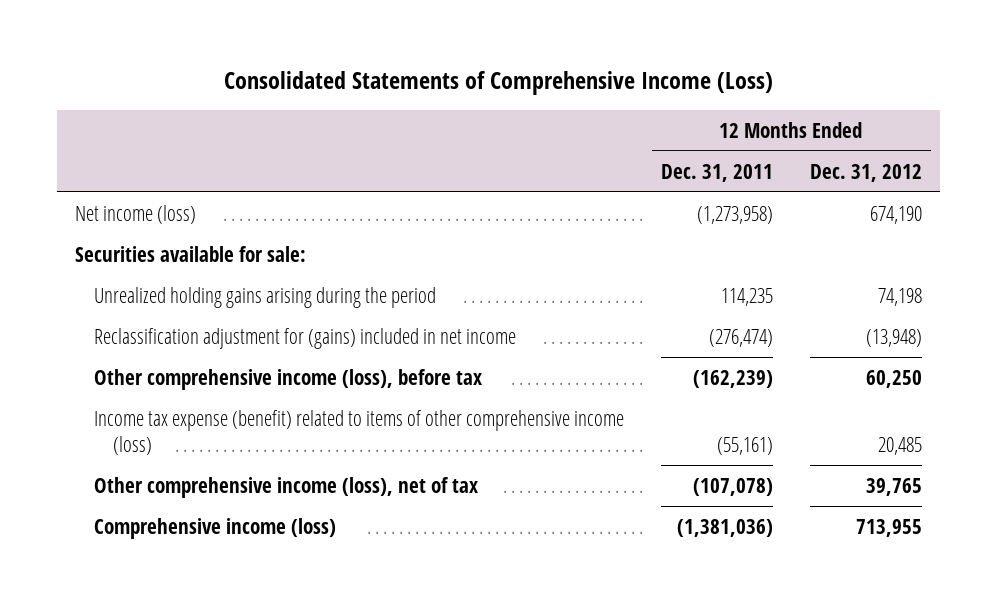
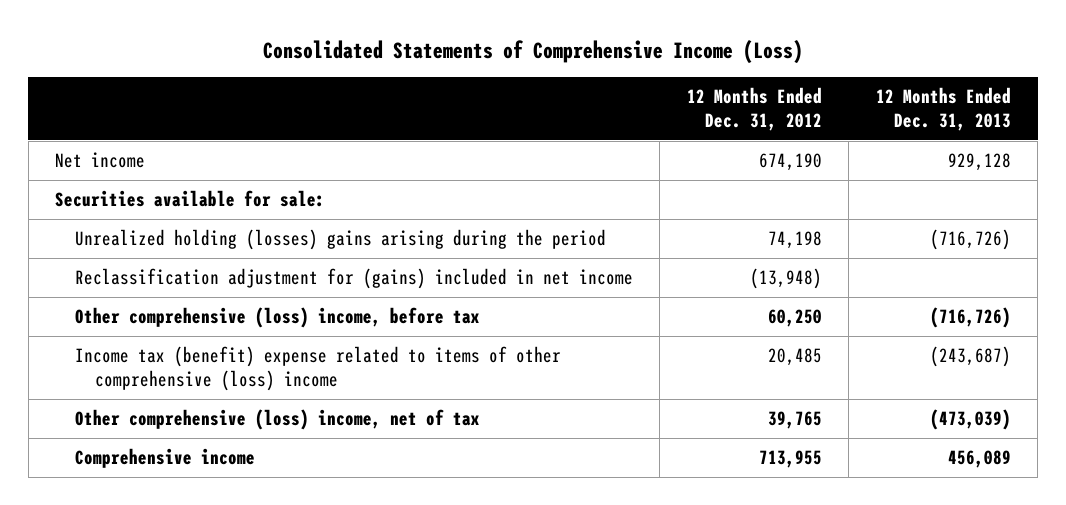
[661,163,774,182] Dec. 31, 2011 -> none
none -> [875,87,1011,132] 12 Months Ended Dec. 31, 2013
[75,204,197,224] Net income (loss) -> [54,151,145,168] Net income
[94,286,437,308] Unrealized holding gains arising during the period -> [74,228,606,250] Unrealized holding (losses) gains arising during the period
[94,368,483,390] Other comprehensive income (loss), before tax -> [74,306,480,328] Other comprehensive (loss) income, before tax
[94,409,625,455] Income tax expense (benefit) related to items of other comprehensive income (loss) -> [74,345,561,392] Income tax (benefit) expense related to items of other comprehensive (loss) income
[94,476,479,498] Other comprehensive income (loss), net of tax -> [74,408,480,430] Other comprehensive (loss) income, net of tax
[94,517,337,539] Comprehensive income (loss) -> [74,447,255,468] Comprehensive income

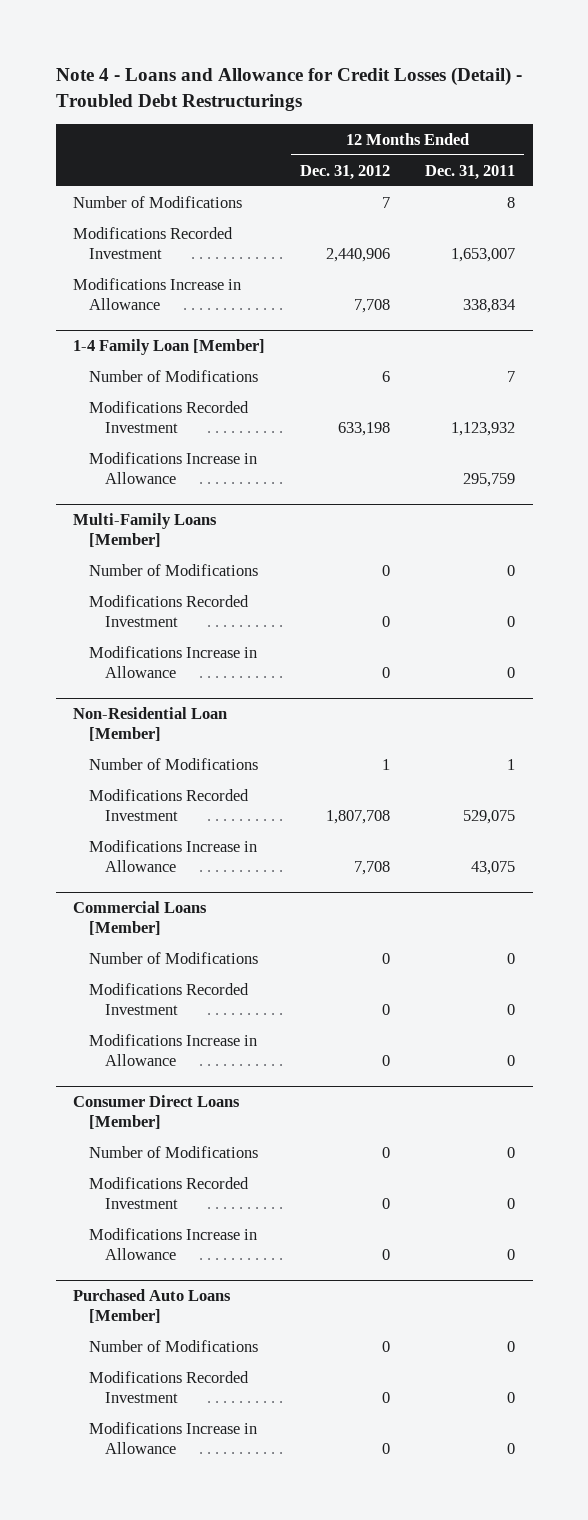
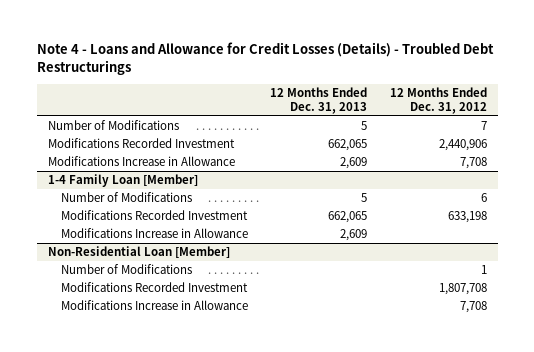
[55,67,522,112] Note 4 - Loans and Allowance for Credit Losses (Detail) - Troubled Debt Restructurings -> [36,42,494,76] Note 4 - Loans and Allowance for Credit Losses (Details) - Troubled Debt Restructurings
[425,164,516,180] Dec. 31, 2011 -> none
none -> [270,86,368,115] 12 Months Ended Dec. 31, 2013
[73,512,218,548] Multi-Family Loans [Member] -> none
[89,563,259,576] Number of Modifications -> none
[89,594,250,627] Modifications Recorded Investment -> none
[89,645,258,678] Modifications Increase in Allowance -> none
[73,900,208,936] Commercial Loans [Member] -> none
[89,951,259,964] Number of Modifications -> none
[89,982,250,1015] Modifications Recorded Investment -> none
[89,1033,258,1066] Modifications Increase in Allowance -> none
[73,1094,241,1130] Consumer Direct Loans [Member] -> none
[89,1145,259,1158] Number of Modifications -> none
[89,1176,250,1209] Modifications Recorded Investment -> none
[89,1227,258,1260] Modifications Increase in Allowance -> none
[73,1288,232,1324] Purchased Auto Loans [Member] -> none
[89,1339,259,1352] Number of Modifications -> none
[89,1370,250,1403] Modifications Recorded Investment -> none
[89,1421,258,1454] Modifications Increase in Allowance -> none

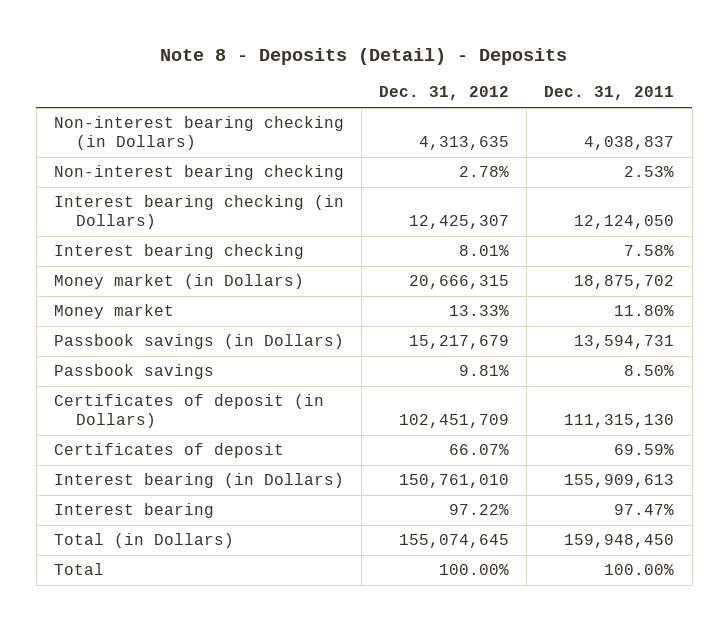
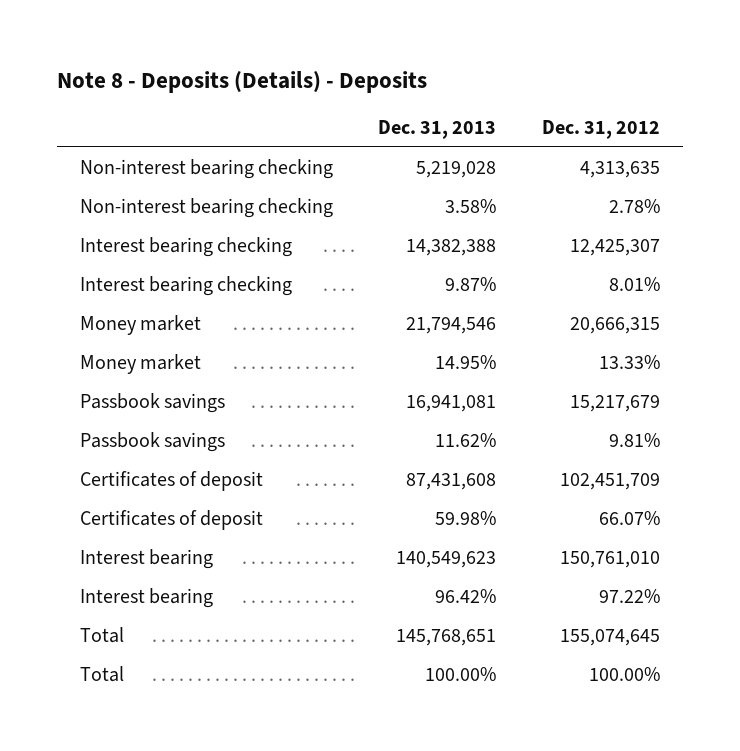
[160,47,568,65] Note 8 - Deposits (Detail) - Deposits -> [56,70,427,93] Note 8 - Deposits (Details) - Deposits
[544,86,675,101] Dec. 31, 2011 -> none
none -> [378,120,497,140] Dec. 31, 2013
[53,116,344,151] Non-interest bearing checking (in Dollars) -> [79,159,333,180] Non-interest bearing checking
[53,195,344,230] Interest bearing checking (in Dollars) -> [79,237,292,258] Interest bearing checking
[53,274,304,290] Money market (in Dollars) -> [79,315,201,336] Money market
[53,334,344,350] Passbook savings (in Dollars) -> [79,393,225,414] Passbook savings
[53,394,324,429] Certificates of deposit (in Dollars) -> [79,471,263,492] Certificates of deposit
[53,473,344,489] Interest bearing (in Dollars) -> [79,549,213,570] Interest bearing
[53,533,234,549] Total (in Dollars) -> [79,627,124,644] Total

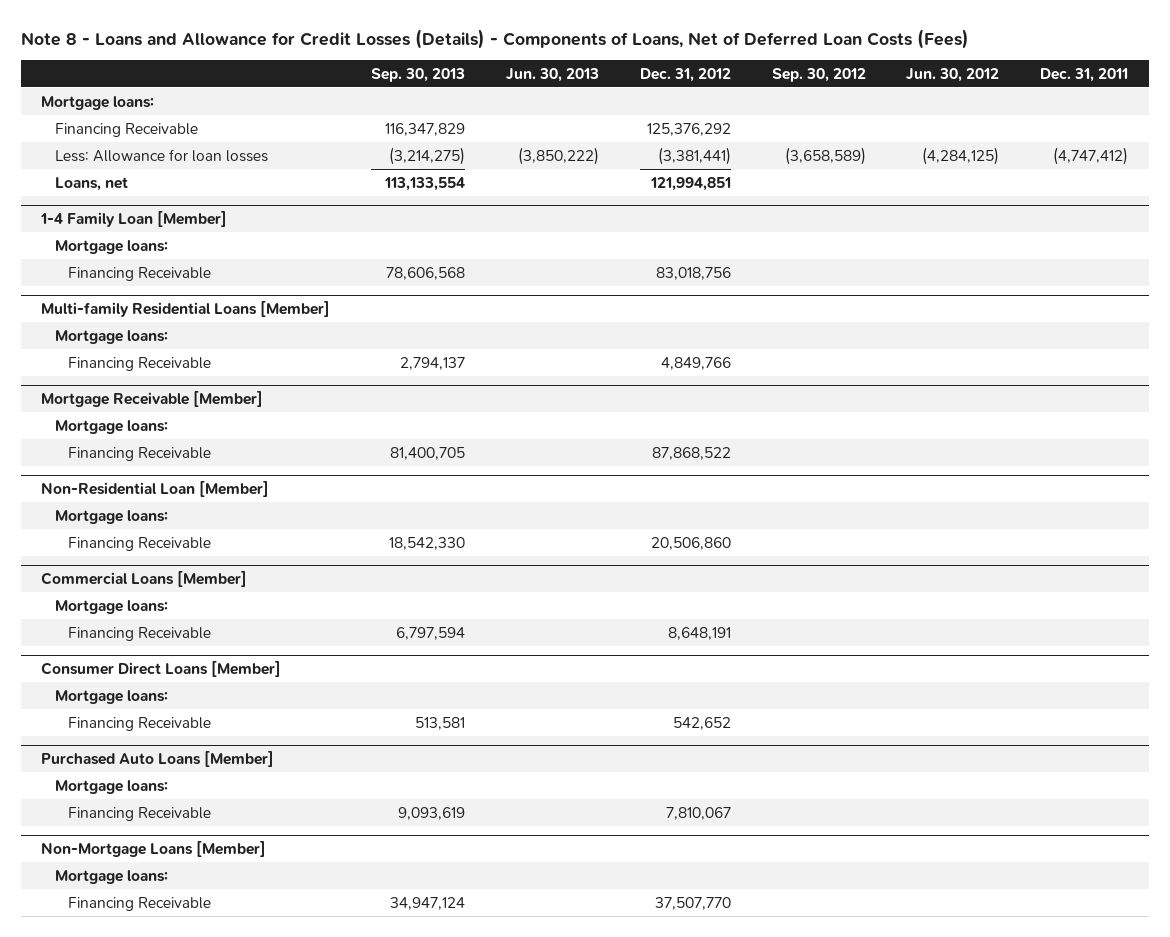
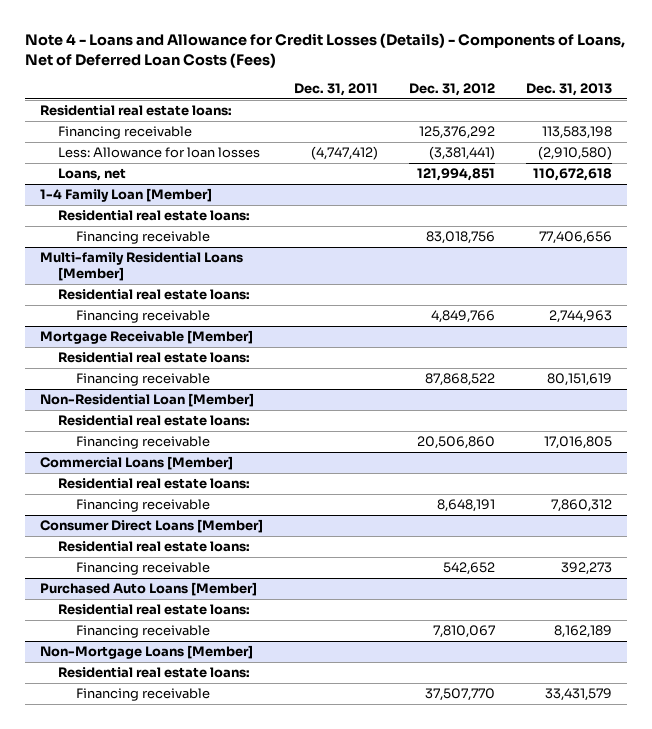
[20,28,969,49] Note 8 - Loans and Allowance for Credit Losses (Details) - Components of Loans, Net of Deferred Loan Costs (Fees) -> [25,32,626,68] Note 4 - Loans and Allowance for Credit Losses (Details) - Components of Loans, Net of Deferred Loan Costs (Fees)
[371,67,466,82] Sep. 30, 2013 -> none
[505,67,599,82] Jun. 30, 2013 -> none
[771,67,866,82] Sep. 30, 2012 -> none
[906,67,1000,82] Jun. 30, 2012 -> none
none -> [525,82,612,96] Dec. 31, 2013
[41,95,155,110] Mortgage loans: -> none
none -> [40,105,233,117] Residential real estate loans:
[54,122,198,137] Financing Receivable -> [58,126,193,140] Financing receivable
[54,239,168,254] Mortgage loans: -> none
none -> [58,210,251,222] Residential real estate loans:
[68,266,212,281] Financing Receivable -> [76,231,211,245] Financing receivable
[54,329,168,344] Mortgage loans: -> none
none -> [58,289,251,301] Residential real estate loans:
[68,356,212,371] Financing Receivable -> [76,310,211,324] Financing receivable
[54,419,168,434] Mortgage loans: -> none
none -> [58,352,251,364] Residential real estate loans:
[68,446,212,461] Financing Receivable -> [76,373,211,387] Financing receivable
[54,509,168,524] Mortgage loans: -> none
none -> [58,415,251,427] Residential real estate loans:
[68,536,212,551] Financing Receivable -> [76,436,211,450] Financing receivable
[54,599,168,614] Mortgage loans: -> none
none -> [58,478,251,490] Residential real estate loans:
[68,626,212,641] Financing Receivable -> [76,499,211,513] Financing receivable
[54,689,168,704] Mortgage loans: -> none
none -> [58,541,251,553] Residential real estate loans:
[68,716,212,731] Financing Receivable -> [76,562,211,576] Financing receivable
[54,779,168,794] Mortgage loans: -> none
none -> [58,604,251,616] Residential real estate loans:
[68,806,212,821] Financing Receivable -> [76,625,211,639] Financing receivable
[54,869,168,884] Mortgage loans: -> none
none -> [58,667,251,679] Residential real estate loans:
[68,896,212,911] Financing Receivable -> [76,688,211,702] Financing receivable

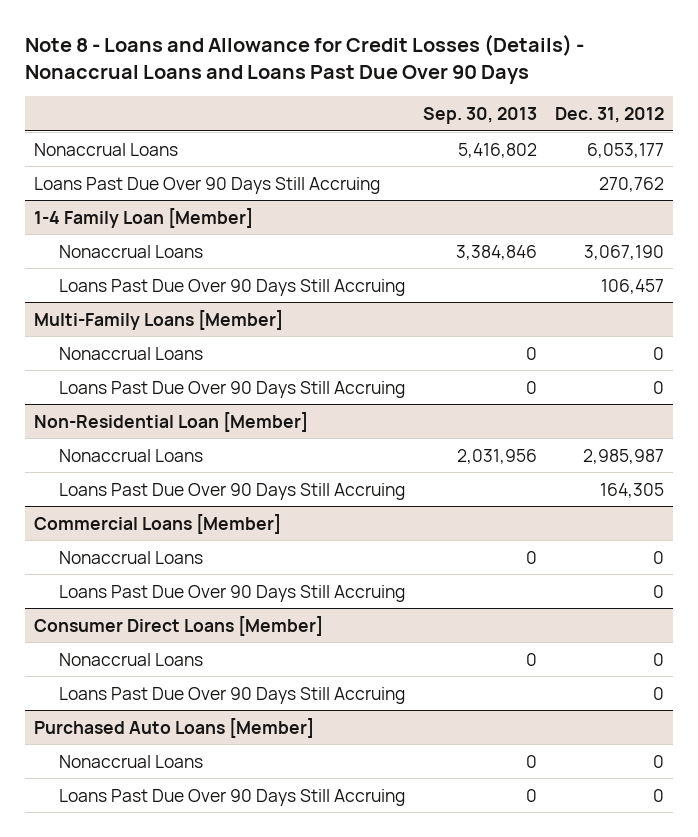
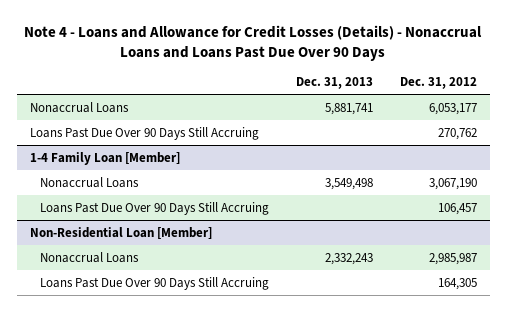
[25,34,585,85] Note 8 - Loans and Allowance for Credit Losses (Details) - Nonaccrual Loans and Loans Past Due Over 90 Days -> [24,24,483,61] Note 4 - Loans and Allowance for Credit Losses (Details) - Nonaccrual Loans and Loans Past Due Over 90 Days
[422,106,537,124] Sep. 30, 2013 -> none
none -> [295,77,373,90] Dec. 31, 2013
[34,309,284,330] Multi-Family Loans [Member] -> none
[58,346,203,360] Nonaccrual Loans -> none
[58,380,405,398] Loans Past Due Over 90 Days Still Accruing -> none
[34,513,282,534] Commercial Loans [Member] -> none
[58,550,203,564] Nonaccrual Loans -> none
[58,584,405,602] Loans Past Due Over 90 Days Still Accruing -> none
[34,615,324,636] Consumer Direct Loans [Member] -> none
[58,652,203,666] Nonaccrual Loans -> none
[58,686,405,704] Loans Past Due Over 90 Days Still Accruing -> none
[34,717,315,738] Purchased Auto Loans [Member] -> none
[58,754,203,768] Nonaccrual Loans -> none
[58,788,405,806] Loans Past Due Over 90 Days Still Accruing -> none

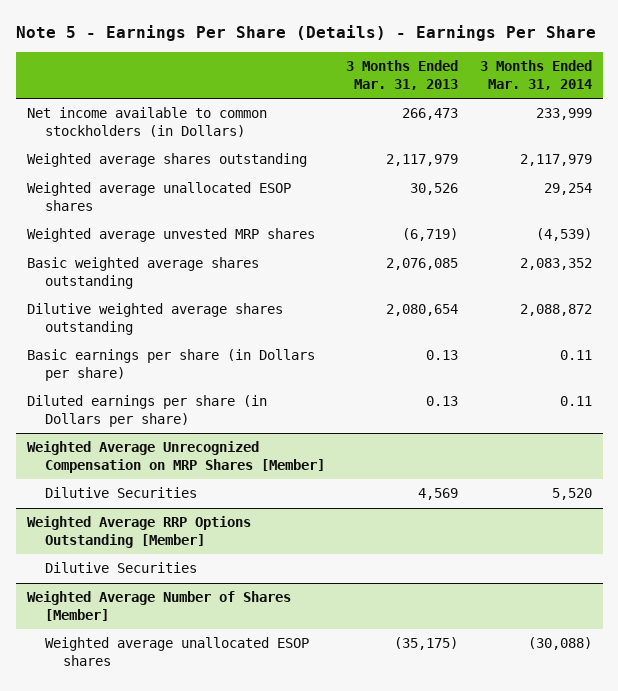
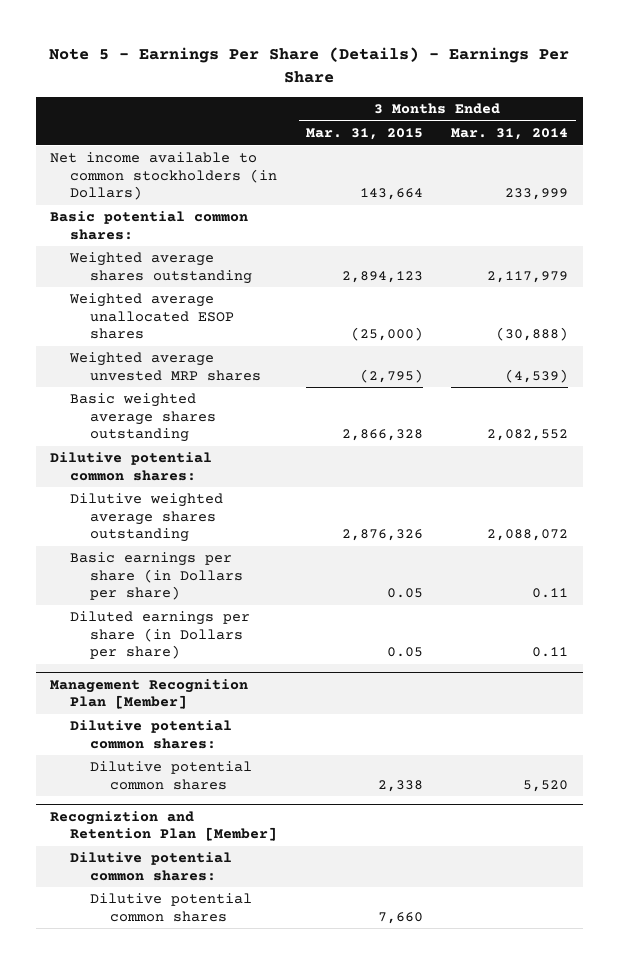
[346,60,459,90] 3 Months Ended Mar. 31, 2013 -> none
none -> [305,128,423,141] Mar. 31, 2015
none -> [50,211,249,240] Basic potential common shares:
[543,183,592,196] 29,254 -> [496,327,569,342] (30,888)
[519,258,592,271] 2,083,352 -> [487,429,569,442] 2,082,552
none -> [50,452,213,481] Dilutive potential common shares:
[519,304,592,317] 2,088,872 -> [487,529,569,542] 2,088,072
[26,441,325,474] Weighted Average Unrecognized Compensation on MRP Shares [Member] -> none
[26,516,251,549] Weighted Average RRP Options Outstanding [Member] -> none
[26,591,291,622] Weighted Average Number of Shares [Member] -> none
[44,637,309,667] Weighted average unallocated ESOP shares -> none
none -> [50,678,249,710] Management Recognition Plan [Member]
none -> [69,720,232,749] Dilutive potential common shares:
[44,487,197,499] Dilutive Securities -> [89,761,252,790] Dilutive potential common shares
none -> [50,810,277,842] Recogniztion and Retention Plan [Member]
none -> [69,852,232,881] Dilutive potential common shares:
[44,562,197,574] Dilutive Securities -> [89,893,252,922] Dilutive potential common shares

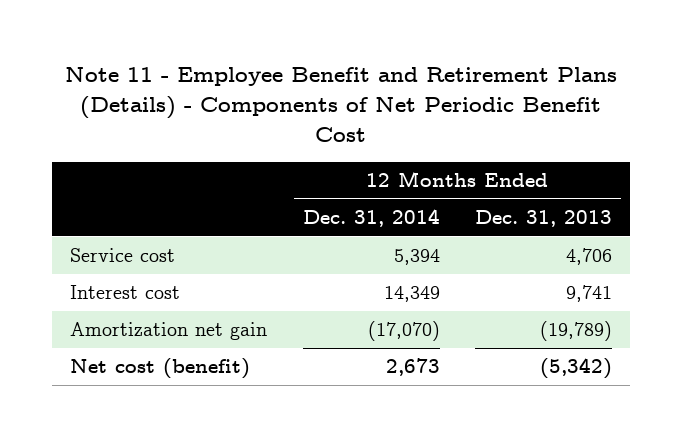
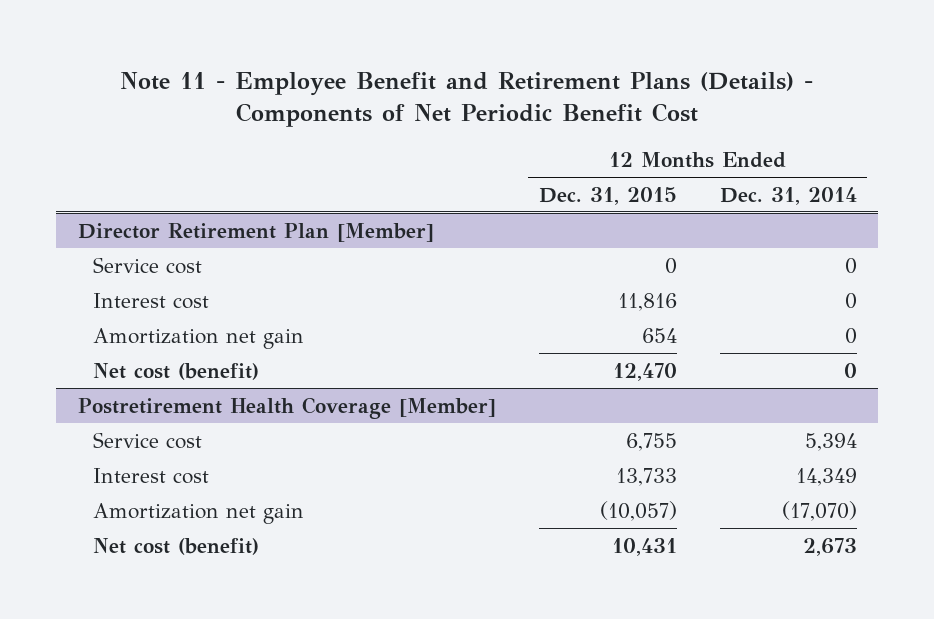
[475,209,613,227] Dec. 31, 2013 -> none
none -> [538,186,677,205] Dec. 31, 2015
none -> [77,222,434,242] Director Retirement Plan [Member]
none -> [92,256,202,274] Service cost
none -> [92,292,209,309] Interest cost
none -> [92,327,304,349] Amortization net gain
none -> [92,362,259,380] Net cost (benefit)
none -> [77,396,496,419] Postretirement Health Coverage [Member]

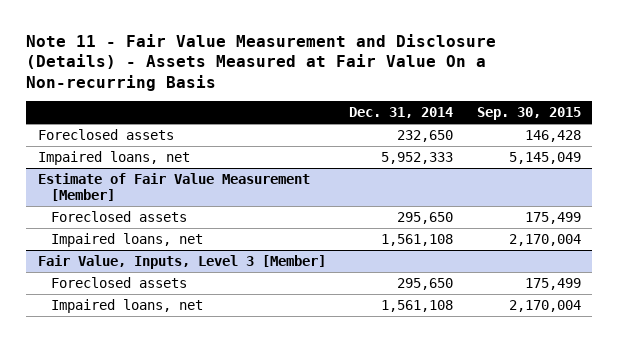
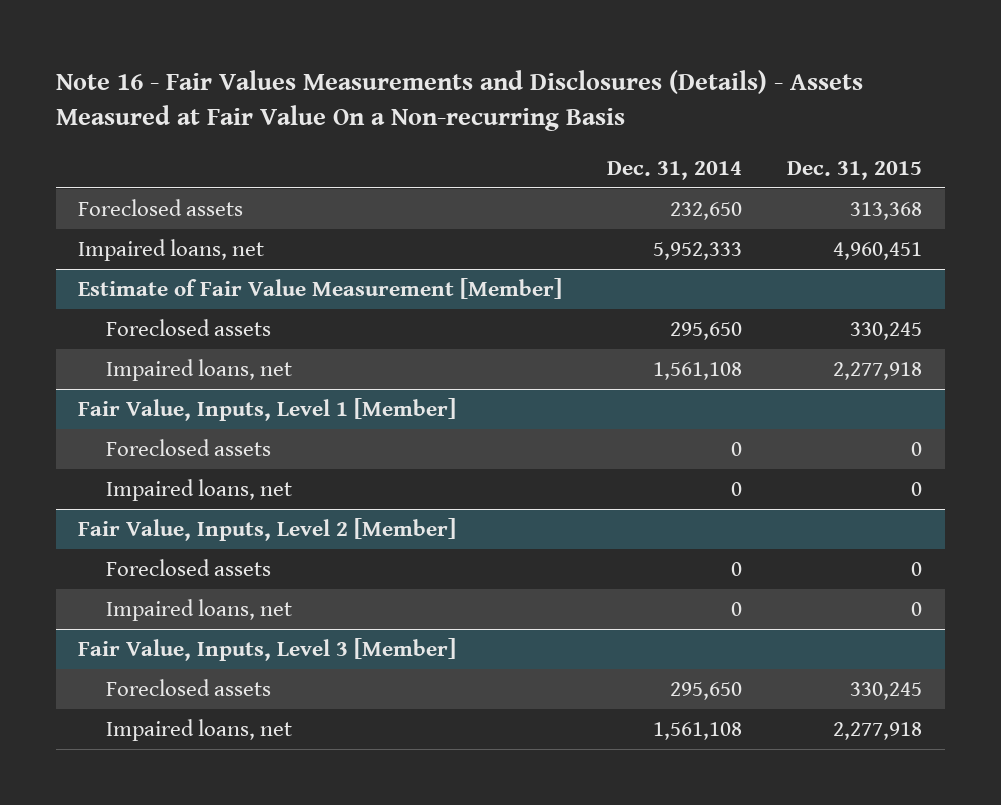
[25,33,496,91] Note 11 - Fair Value Measurement and Disclosure (Details) - Assets Measured at Fair Value On a Non-recurring Basis -> [55,70,863,132] Note 16 - Fair Values Measurements and Disclosures (Details) - Assets Measured at Fair Value On a Non-recurring Basis
[476,107,581,121] Sep. 30, 2015 -> none
none -> [787,160,923,180] Dec. 31, 2015
none -> [78,398,457,422] Fair Value, Inputs, Level 1 [Member]
none -> [105,439,271,457] Foreclosed assets
none -> [105,479,292,502] Impaired loans, net
none -> [78,518,457,542] Fair Value, Inputs, Level 2 [Member]
none -> [105,559,271,577] Foreclosed assets
none -> [105,599,292,622] Impaired loans, net

